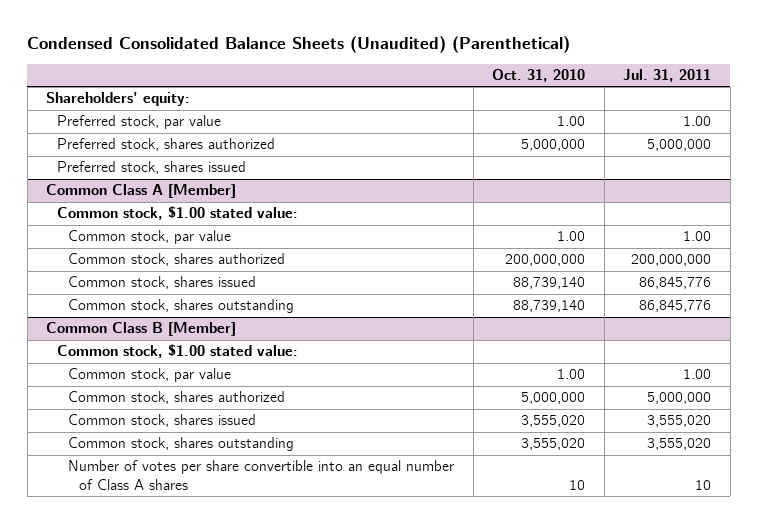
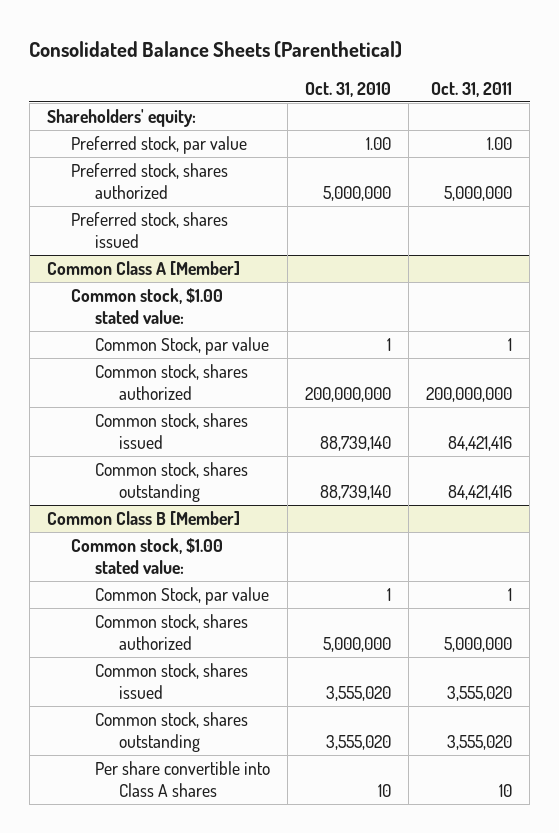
[27,36,571,54] Condensed Consolidated Balance Sheets (Unaudited) (Parenthetical) -> [29,40,403,58] Consolidated Balance Sheets (Parenthetical)
[623,69,712,83] Jul. 31, 2011 -> none
none -> [431,81,513,97] Oct. 31, 2011
[68,230,232,245] Common stock, par value -> [94,337,269,356] Common Stock, par value
[557,231,586,242] 1.00 -> [386,338,391,352] 1
[68,368,232,383] Common stock, par value -> [94,587,269,606] Common Stock, par value
[557,369,586,380] 1.00 -> [386,588,391,602] 1
[68,460,455,490] Number of votes per share convertible into an equal number of Class A shares -> [94,761,270,798] Per share convertible into Class A shares

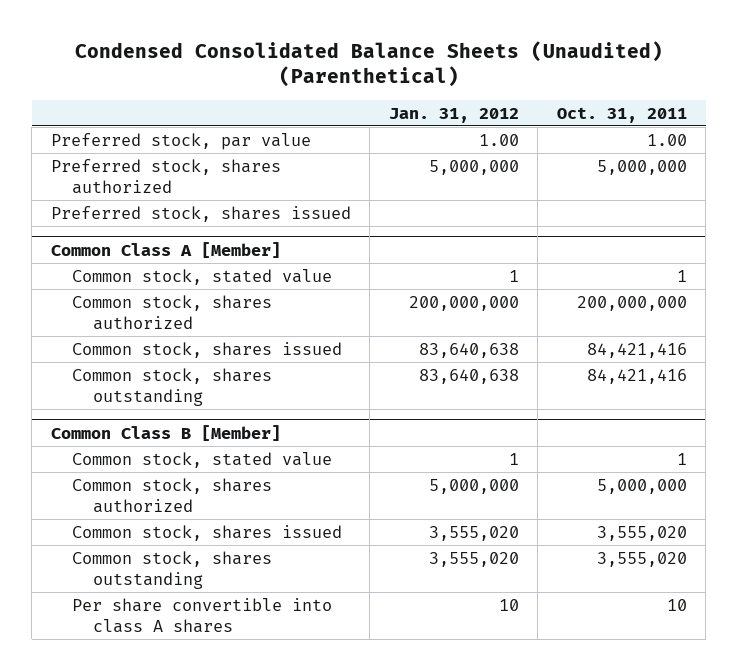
[29,40,403,58] Consolidated Balance Sheets (Parenthetical) -> [74,40,663,88] Condensed Consolidated Balance Sheets (Unaudited) (Parenthetical)
[304,81,391,97] Oct. 31, 2010 -> none
none -> [388,107,519,123] Jan. 31, 2012
[46,109,196,128] Shareholders' equity: -> none
[70,288,223,325] Common stock, $1.00 stated value: -> none
[94,337,269,356] Common Stock, par value -> [71,268,332,285] Common stock, stated value
[70,538,223,575] Common stock, $1.00 stated value: -> none
[94,587,269,606] Common Stock, par value -> [71,451,332,468] Common stock, stated value
[94,761,270,798] Per share convertible into Class A shares -> [71,597,332,634] Per share convertible into class A shares

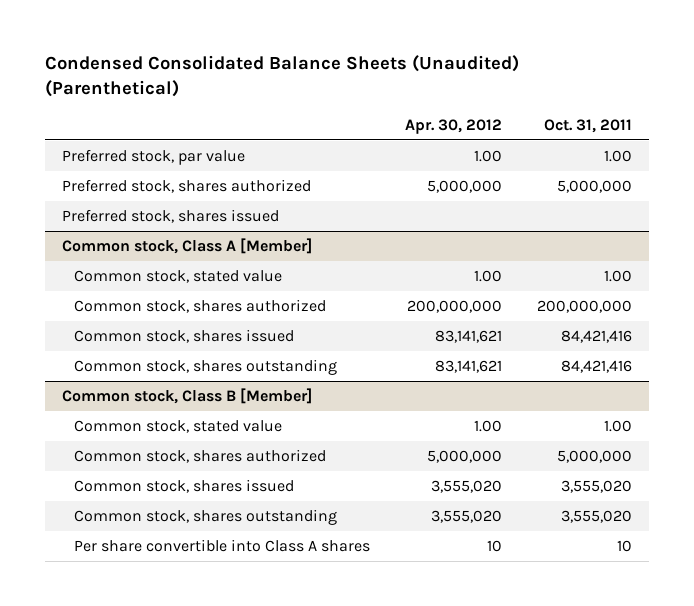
[388,107,519,123] Jan. 31, 2012 -> none
none -> [404,118,502,134] Apr. 30, 2012
[50,241,281,258] Common Class A [Member] -> [62,237,313,254] Common stock, Class A [Member]
[676,269,687,282] 1 -> [603,269,632,282] 1.00
[50,424,281,441] Common Class B [Member] -> [62,387,313,404] Common stock, Class B [Member]
[676,452,687,465] 1 -> [603,419,632,432] 1.00
[71,597,332,634] Per share convertible into class A shares -> [73,538,370,552] Per share convertible into Class A shares

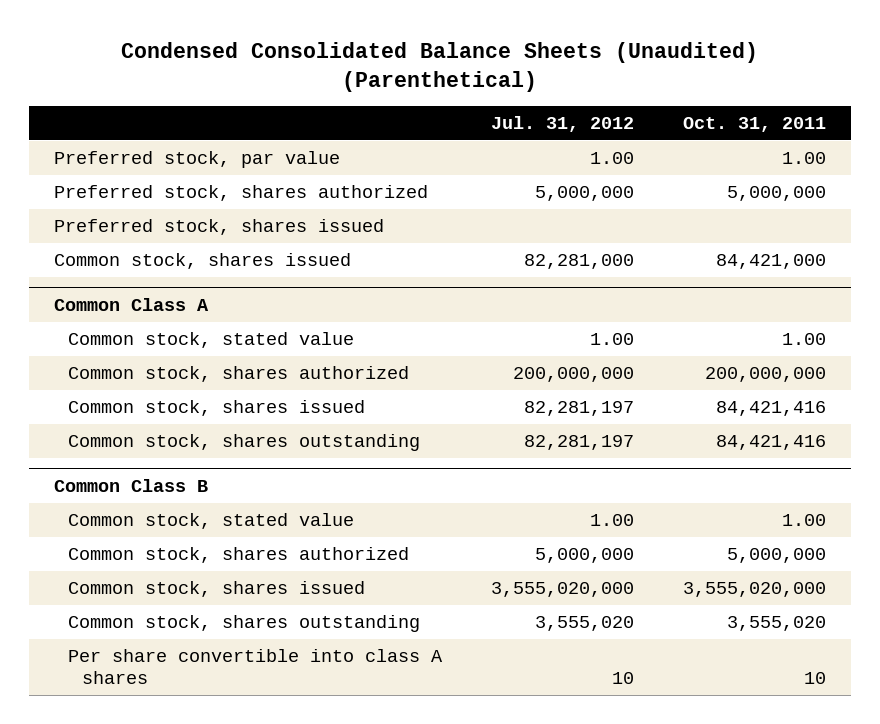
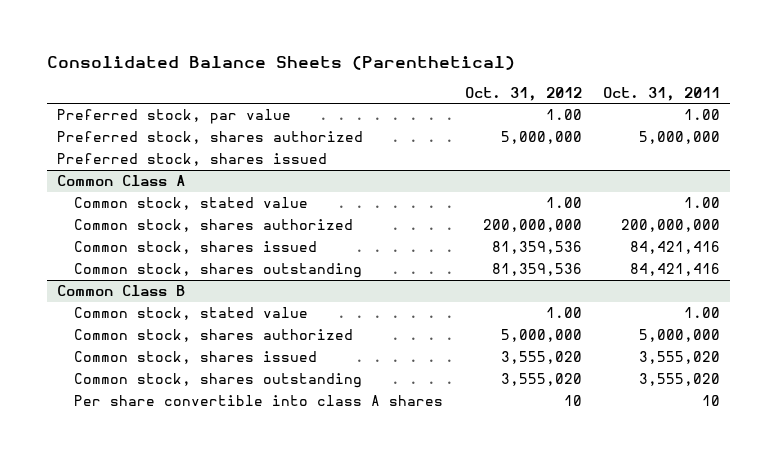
[120,42,758,93] Condensed Consolidated Balance Sheets (Unaudited) (Parenthetical) -> [46,55,515,70] Consolidated Balance Sheets (Parenthetical)
[491,116,635,133] Jul. 31, 2012 -> none
none -> [464,86,582,101] Oct. 31, 2012
[53,253,351,270] Common stock, shares issued -> none
[683,582,827,598] 3,555,020,000 -> [638,351,720,365] 3,555,020

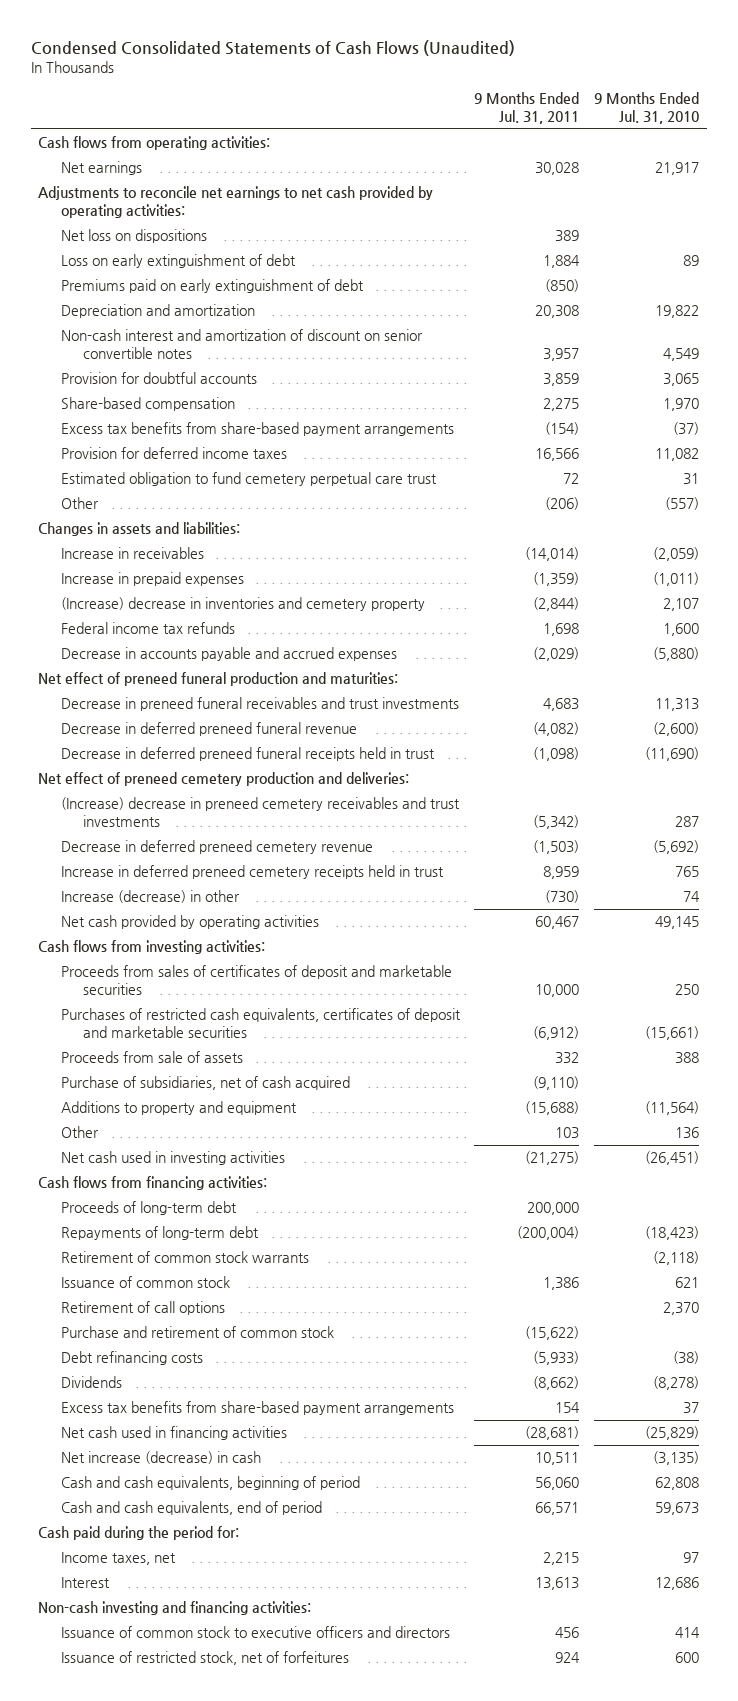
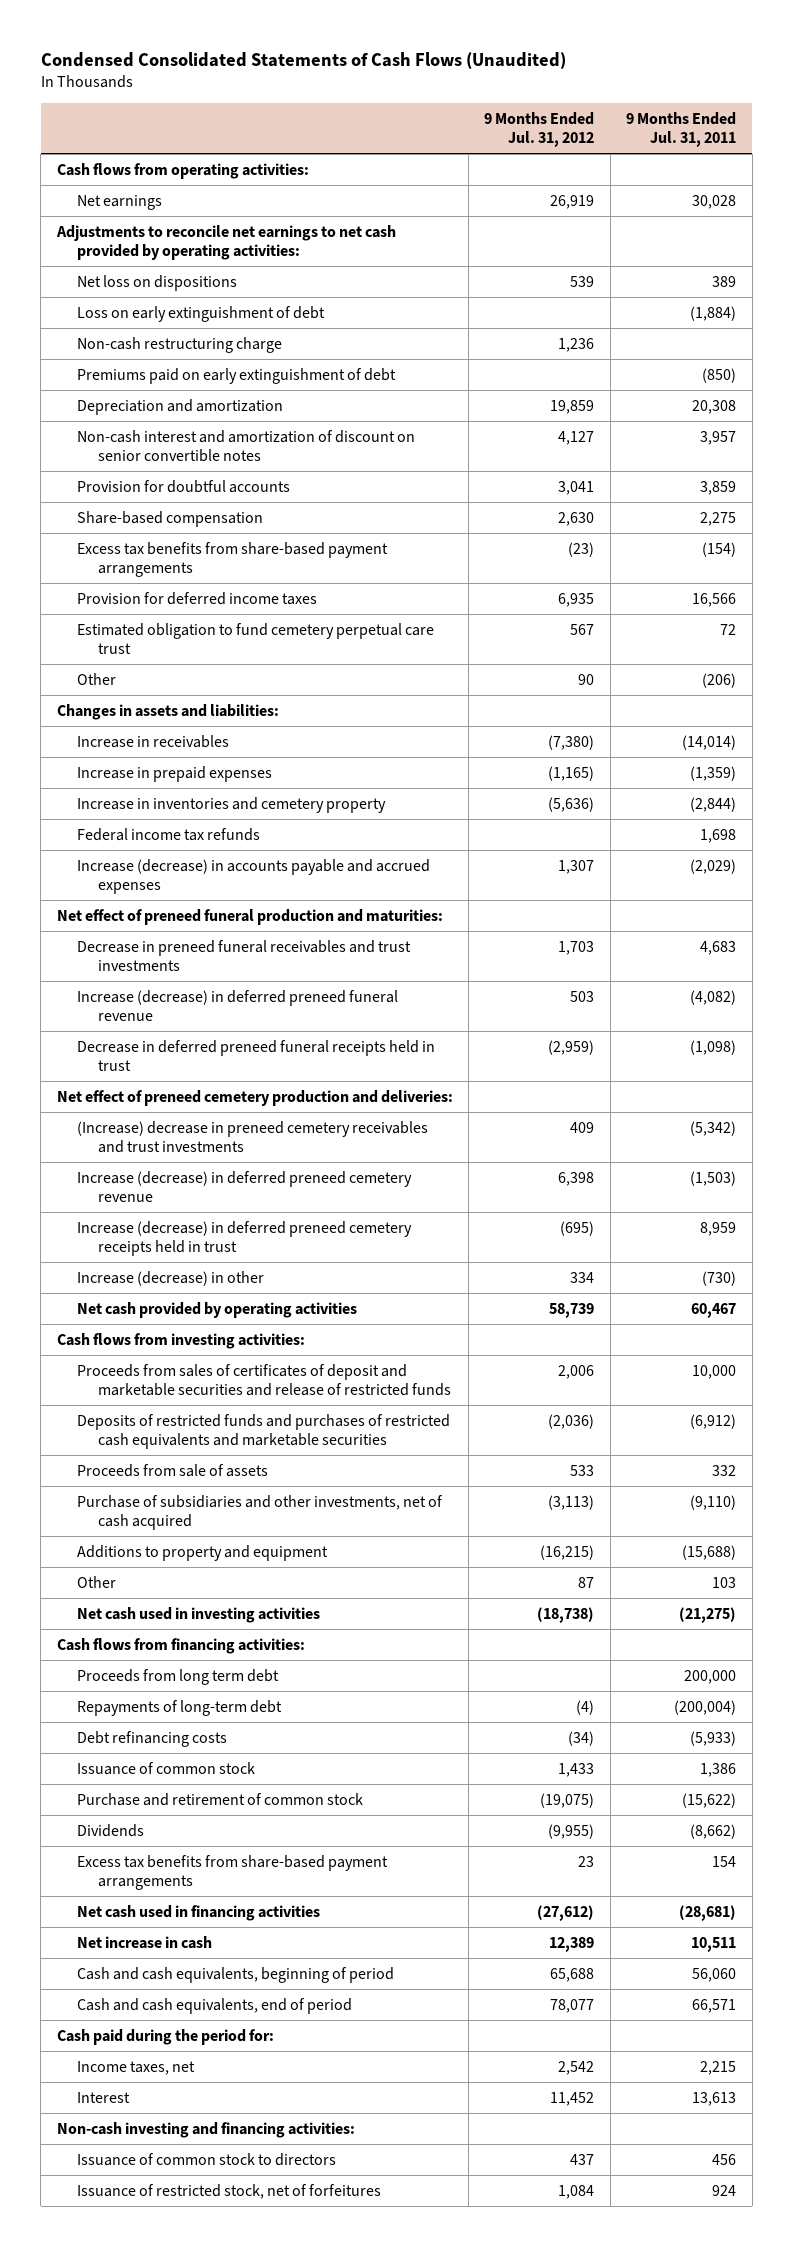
[594,92,700,124] 9 Months Ended Jul. 31, 2010 -> none
none -> [484,112,595,148] 9 Months Ended Jul. 31, 2012
[543,255,581,269] 1,884 -> [690,305,737,321] (1,884)
none -> [77,336,283,353] Non-cash restructuring charge
[60,597,425,612] (Increase) decrease in inventories and cemetery property -> [77,796,387,813] Increase in inventories and cemetery property
[60,647,397,662] Decrease in accounts payable and accrued expenses -> [77,858,431,894] Increase (decrease) in accounts payable and accrued expenses
[60,722,357,737] Decrease in deferred preneed funeral revenue -> [77,989,399,1021] Increase (decrease) in deferred preneed funeral revenue
[60,840,373,855] Decrease in deferred preneed cemetery revenue -> [77,1170,413,1202] Increase (decrease) in deferred preneed cemetery revenue
[60,865,444,880] Increase in deferred preneed cemetery receipts held in trust -> [77,1220,413,1256] Increase (decrease) in deferred preneed cemetery receipts held in trust
[60,965,452,996] Proceeds from sales of certificates of deposit and marketable securities -> [77,1363,451,1396] Proceeds from sales of certificates of deposit and marketable securities and release of restricted funds
[60,1008,461,1039] Purchases of restricted cash equivalents, certificates of deposit and marketable securities -> [77,1413,451,1449] Deposits of restricted funds and purchases of restricted cash equivalents and marketable securities
[60,1076,350,1091] Purchase of subsidiaries, net of cash acquired -> [77,1494,444,1530] Purchase of subsidiaries and other investments, net of cash acquired
[60,1201,237,1216] Proceeds of long-term debt -> [77,1668,280,1685] Proceeds from long term debt
[60,1251,309,1264] Retirement of common stock warrants -> none
[60,1351,203,1366] Debt refinancing costs -> [77,1730,228,1747] Debt refinancing costs
[60,1301,225,1316] Retirement of call options -> none
[60,1451,261,1465] Net increase (decrease) in cash -> [77,1935,213,1949] Net increase in cash
[60,1626,450,1639] Issuance of common stock to executive officers and directors -> [77,2152,337,2166] Issuance of common stock to directors

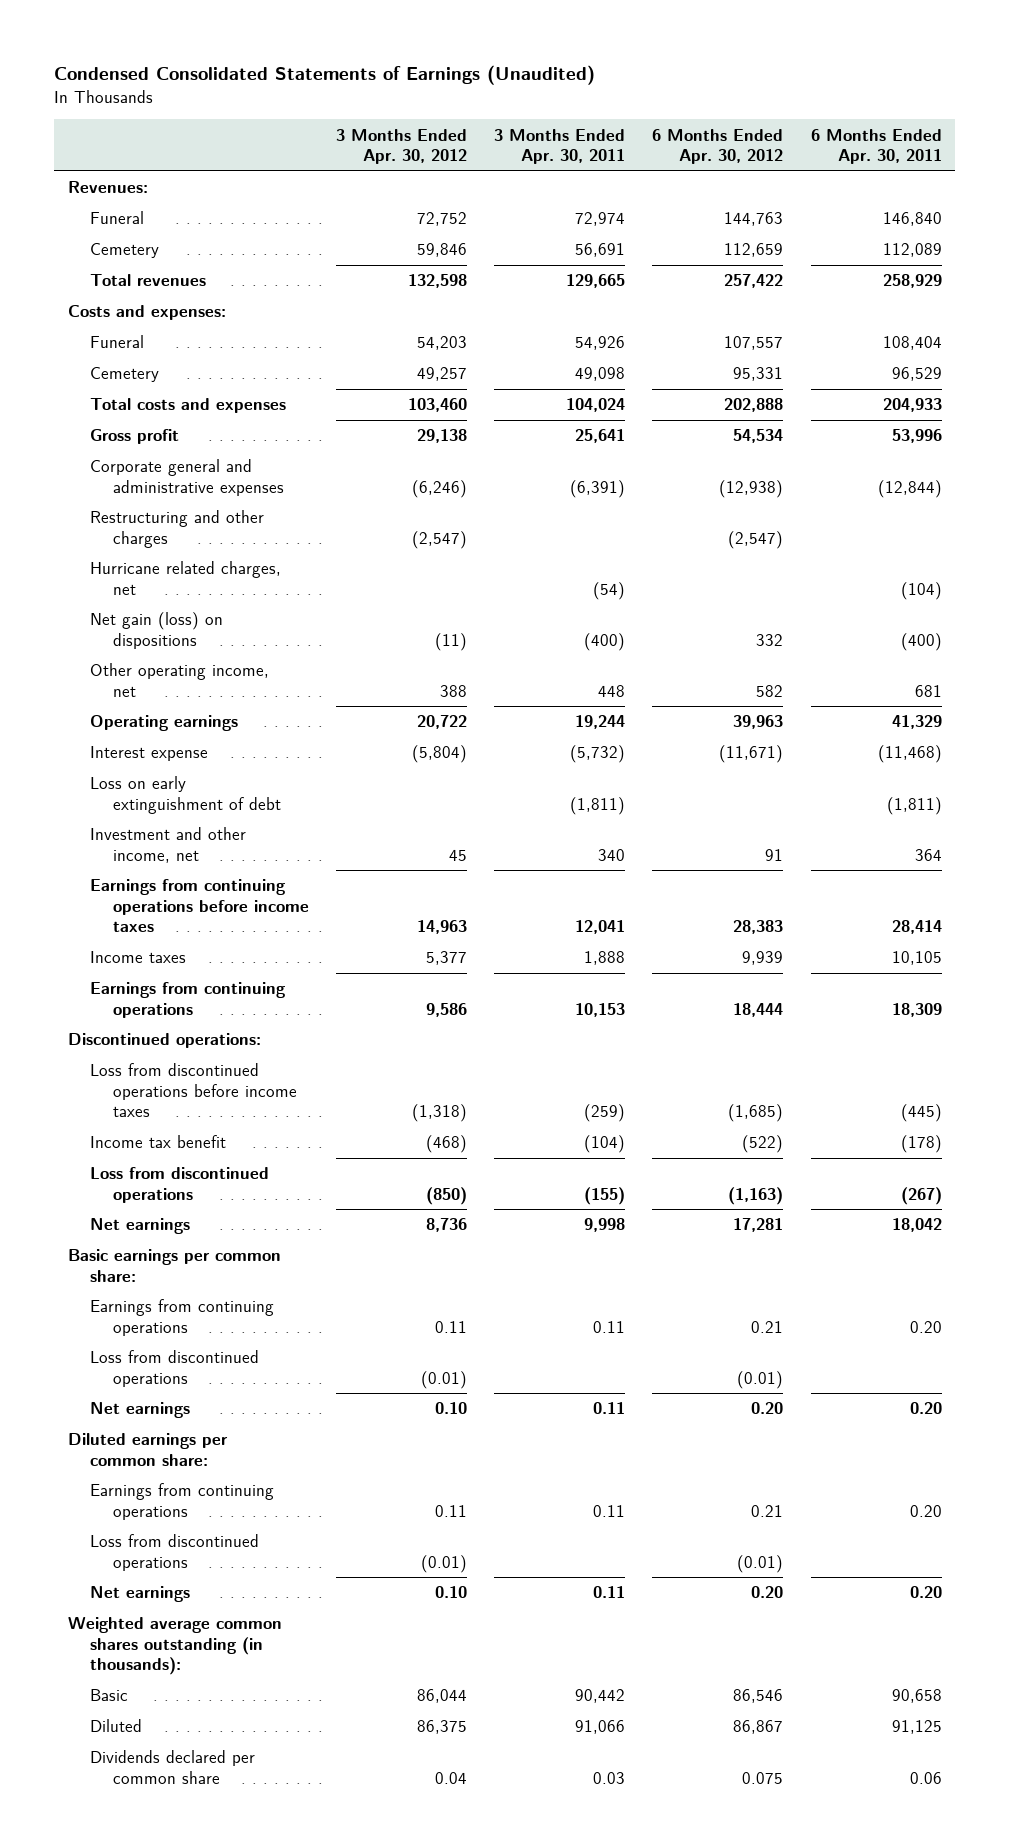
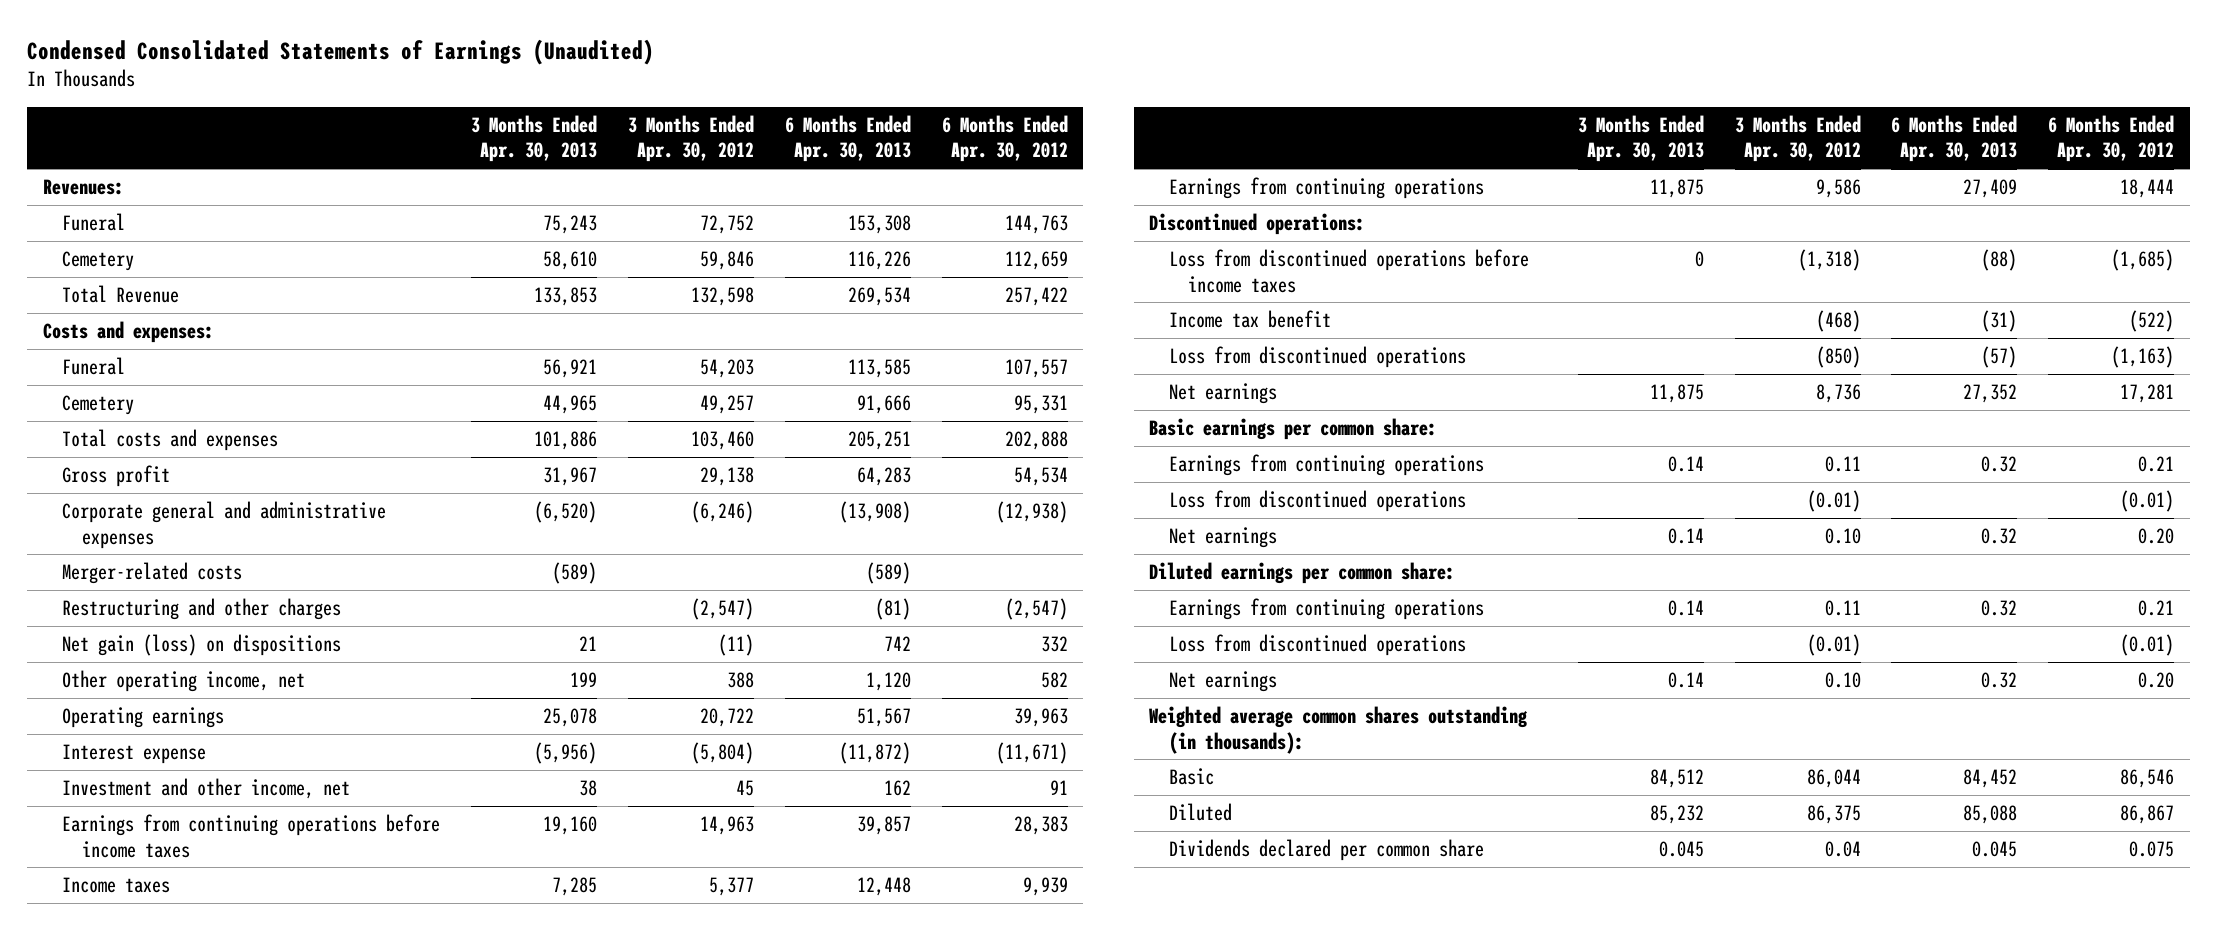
[494,128,626,165] 3 Months Ended Apr. 30, 2011 -> none
[810,128,942,165] 6 Months Ended Apr. 30, 2011 -> none
none -> [471,114,598,163] 3 Months Ended Apr. 30, 2013
none -> [784,114,911,163] 6 Months Ended Apr. 30, 2013
[90,274,207,287] Total revenues -> [62,284,180,303] Total Revenue
none -> [62,561,243,584] Merger-related costs
[90,561,282,595] Hurricane related charges, net -> none
[90,776,281,814] Loss on early extinguishment of debt -> none

